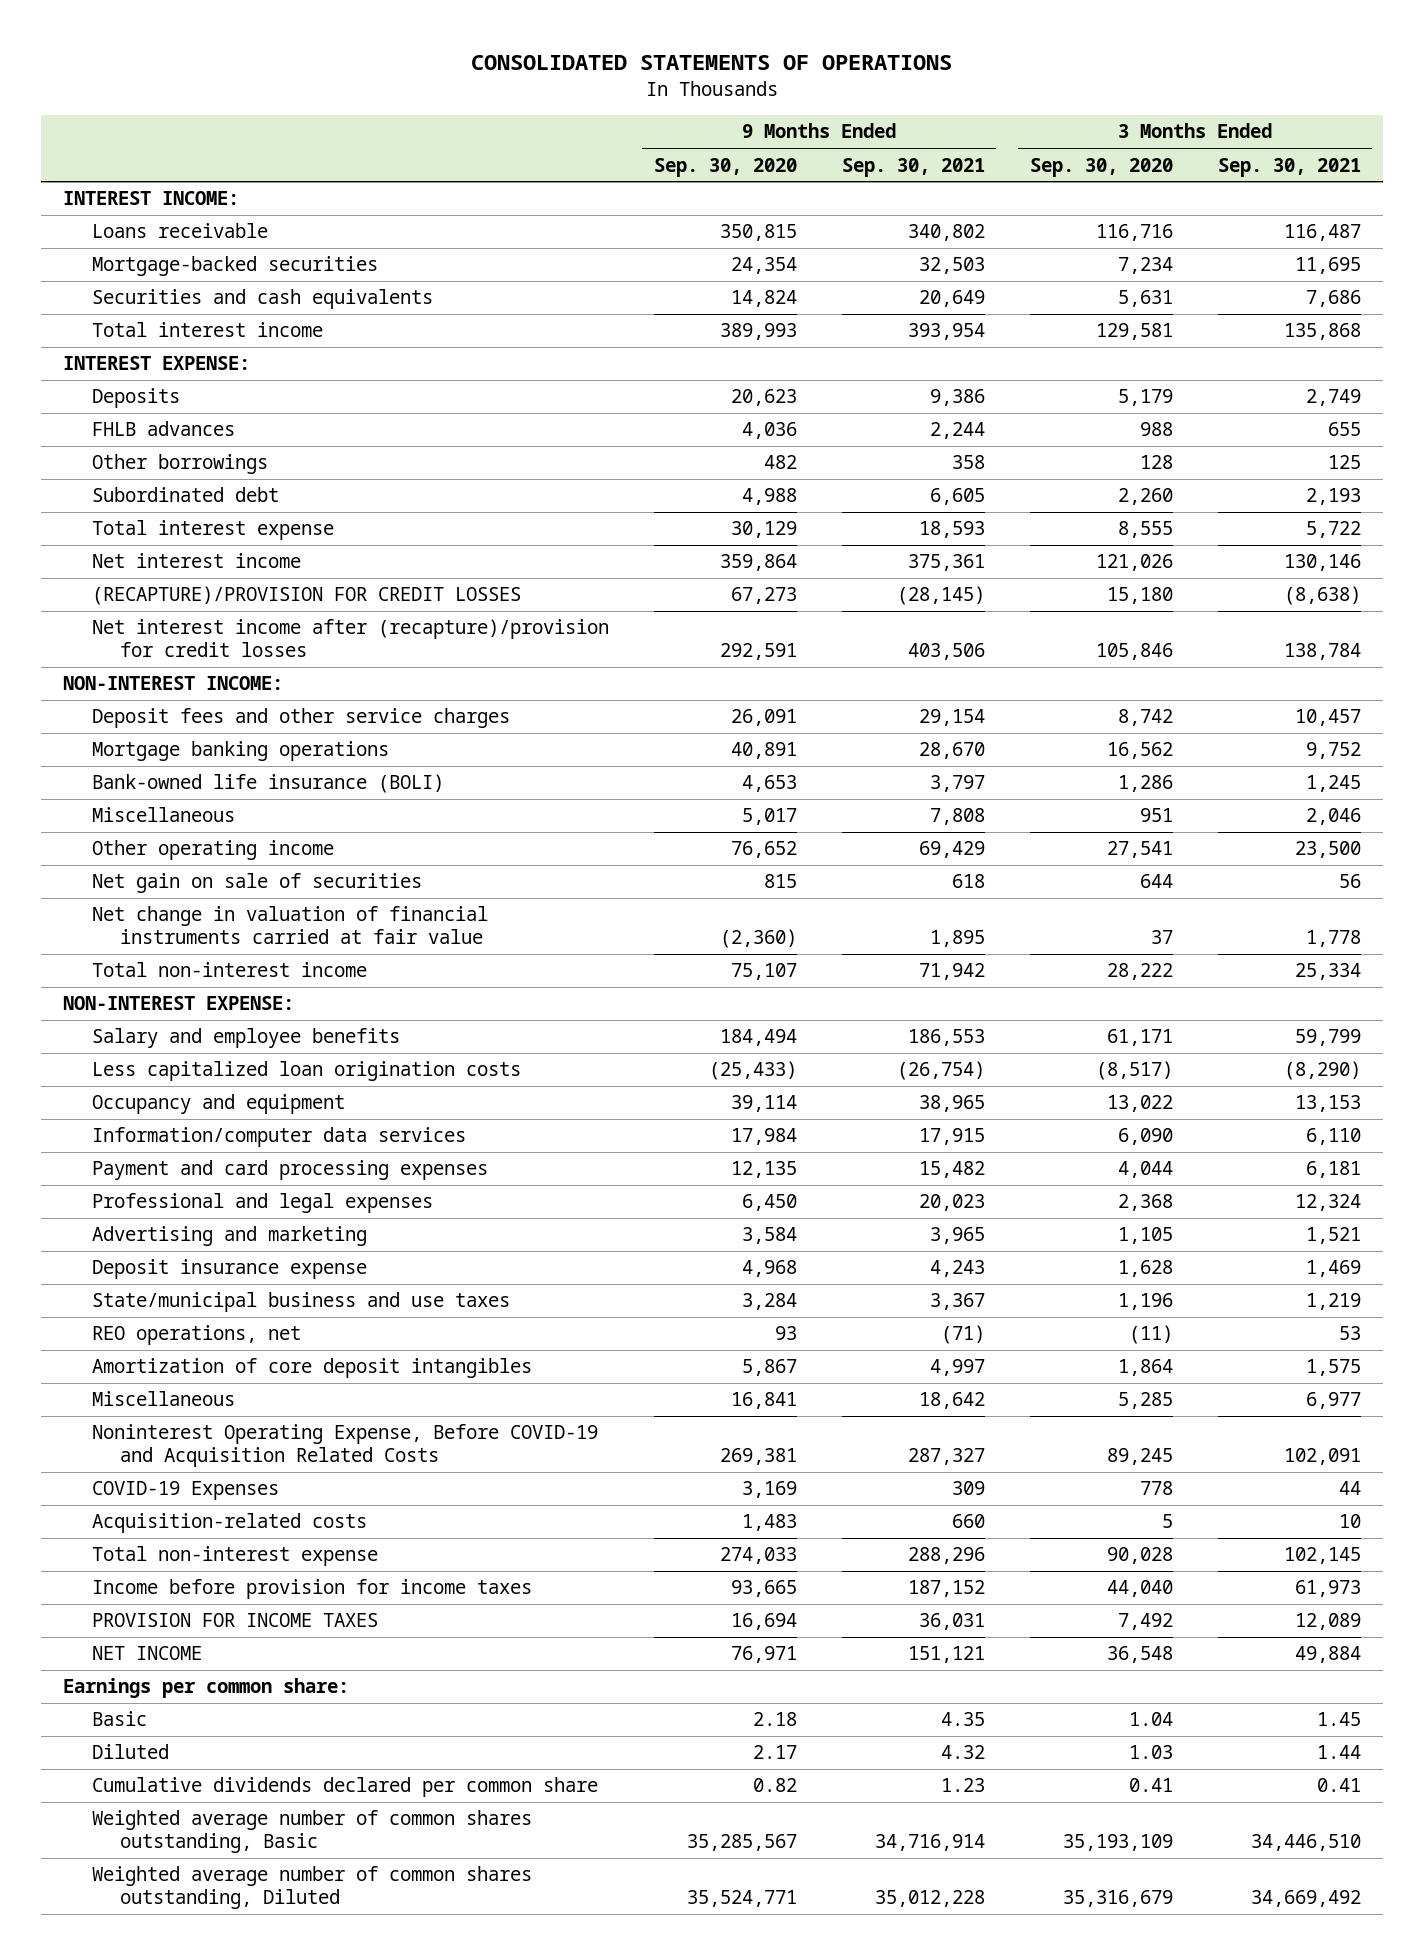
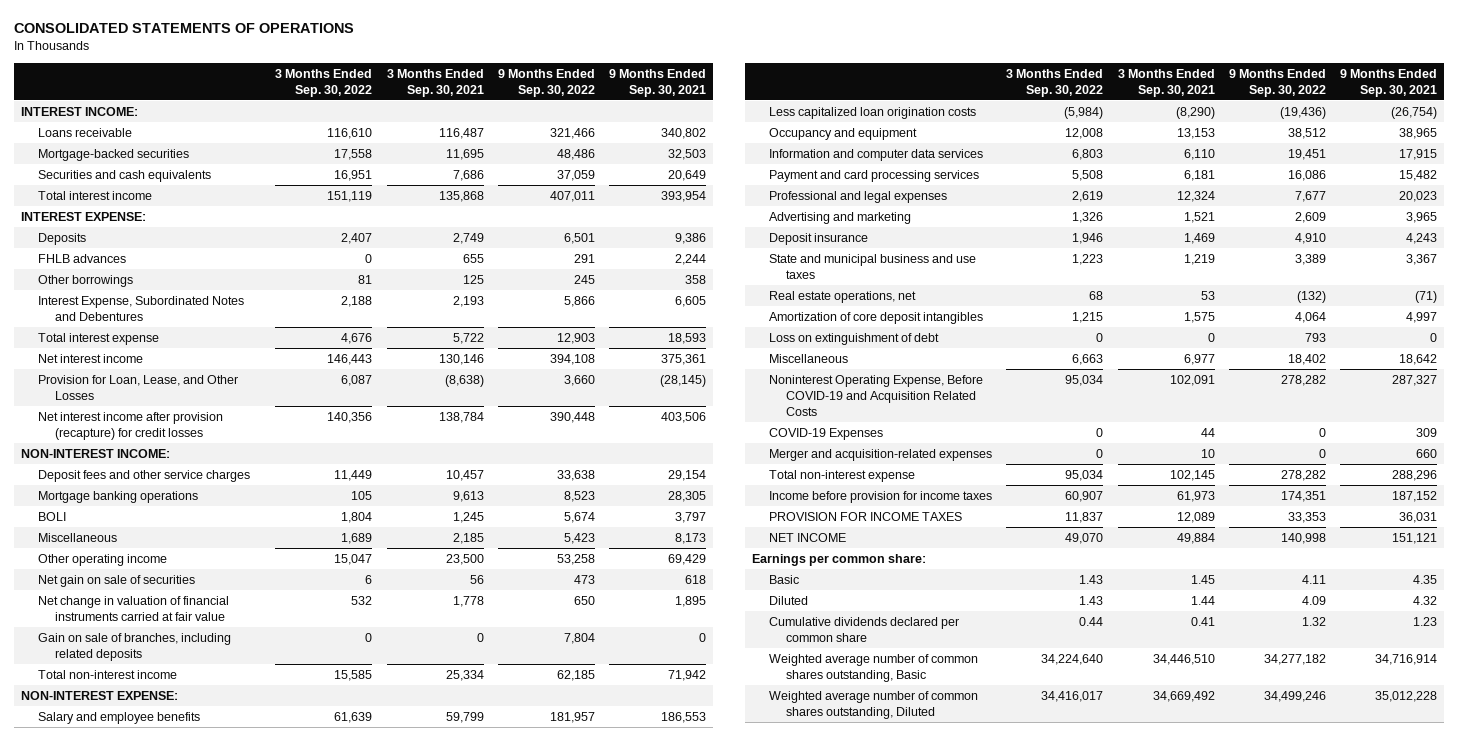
[653,157,797,177] Sep. 30, 2020 -> none
[1029,157,1173,177] Sep. 30, 2020 -> none
none -> [275,68,373,97] 3 Months Ended Sep. 30, 2022
none -> [497,68,595,97] 9 Months Ended Sep. 30, 2022
[91,487,279,503] Subordinated debt -> [38,295,245,321] Interest Expense, Subordinated Notes and Debentures
[91,586,521,606] (RECAPTURE)/PROVISION FOR CREDIT LOSSES -> [38,374,239,400] Provision for Loan, Lease, and Other Losses
[91,619,609,658] Net interest income after (recapture)/provision for credit losses -> [38,411,224,440] Net interest income after provision (recapture) for credit losses
[918,742,985,760] 28,670 -> [668,490,707,502] 28,305
[1305,742,1361,760] 9,752 -> [452,490,484,502] 9,613
[91,774,444,794] Bank-owned life insurance (BOLI) -> [38,511,67,521] BOLI
[929,808,985,826] 7,808 -> [675,532,707,544] 8,173
[1305,808,1361,826] 2,046 -> [452,532,484,544] 2,185
none -> [38,632,232,661] Gain on sale of branches, including related deposits
[91,1127,466,1148] Information/computer data services -> [769,148,984,161] Information and computer data services
[91,1160,488,1181] Payment and card processing expenses -> [769,169,980,182] Payment and card processing services
[91,1259,367,1280] Deposit insurance expense -> [769,232,869,245] Deposit insurance
[91,1292,510,1313] State/municipal business and use taxes -> [769,253,977,279] State and municipal business and use taxes
[91,1325,301,1346] REO operations, net -> [769,290,917,303] Real estate operations, net
none -> [769,332,940,345] Loss on extinguishment of debt
[91,1513,367,1534] Acquisition-related costs -> [769,448,993,461] Merger and acquisition-related expenses

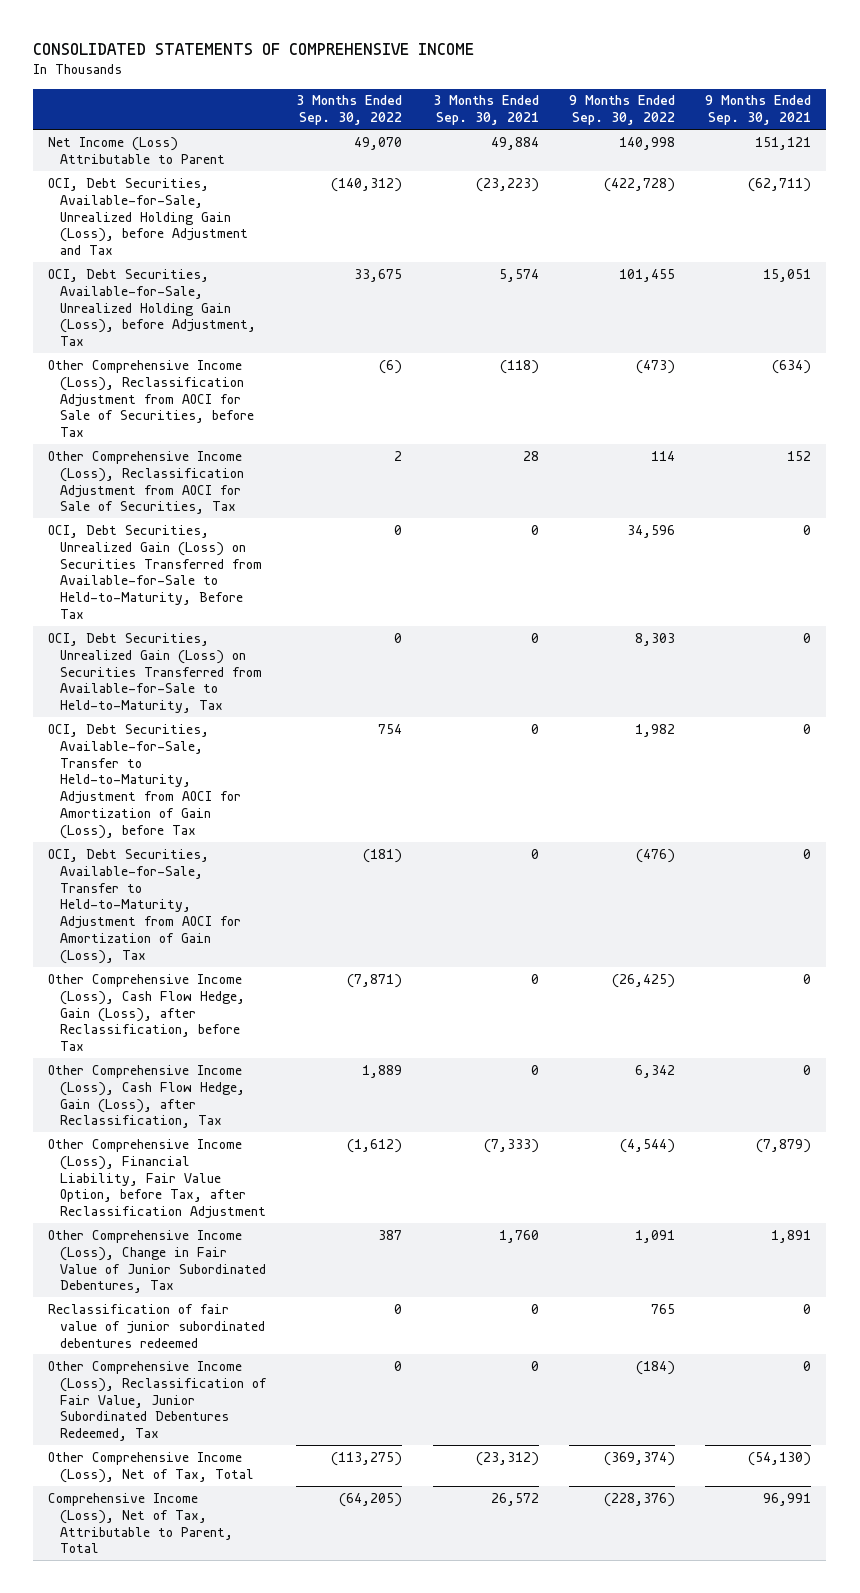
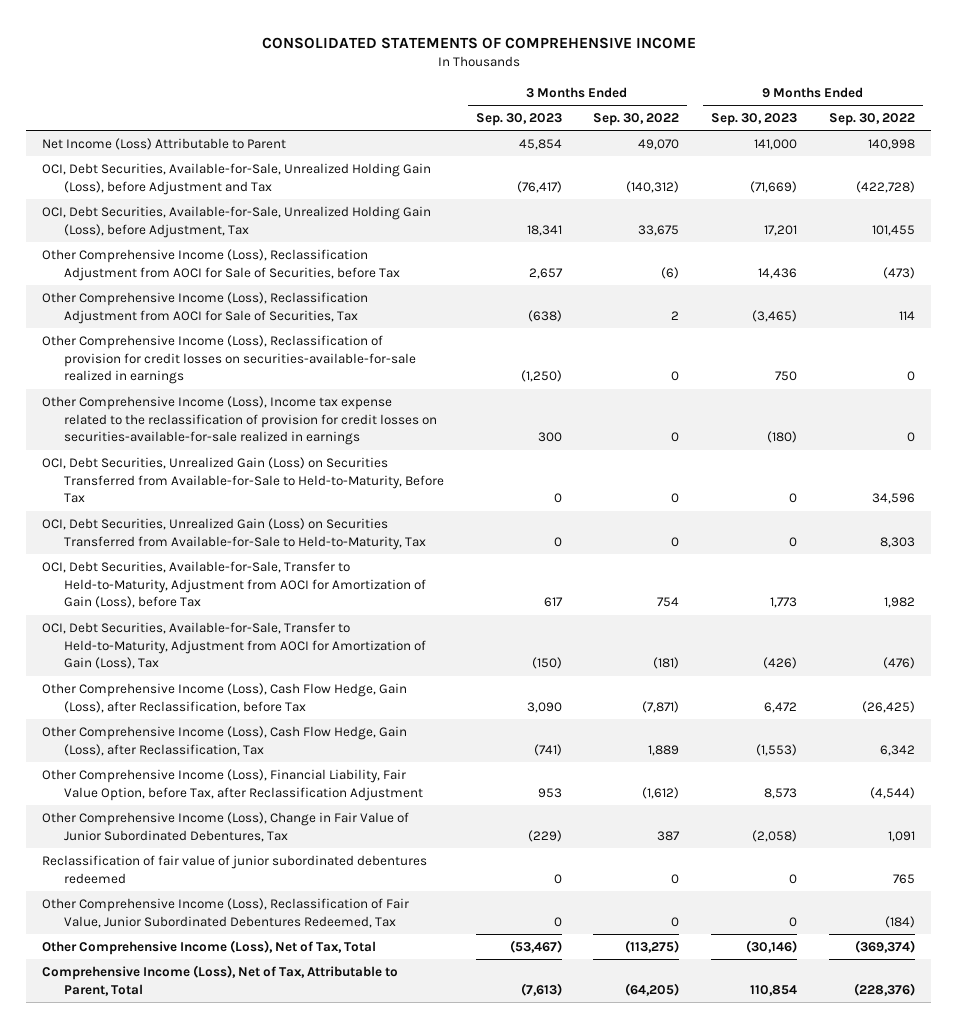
[432,95,539,126] 3 Months Ended Sep. 30, 2021 -> none
[705,95,812,126] 9 Months Ended Sep. 30, 2021 -> none
none -> [475,113,562,127] Sep. 30, 2023
none -> [711,113,798,127] Sep. 30, 2023
none -> [42,334,416,385] Other Comprehensive Income (Loss), Reclassification of provision for credit losses on securities-available-for-sale realized in earnings
none -> [42,395,437,446] Other Comprehensive Income (Loss), Income tax expense related to the reclassification of provision for credit losses on securities-available-for-sale realized in earnings

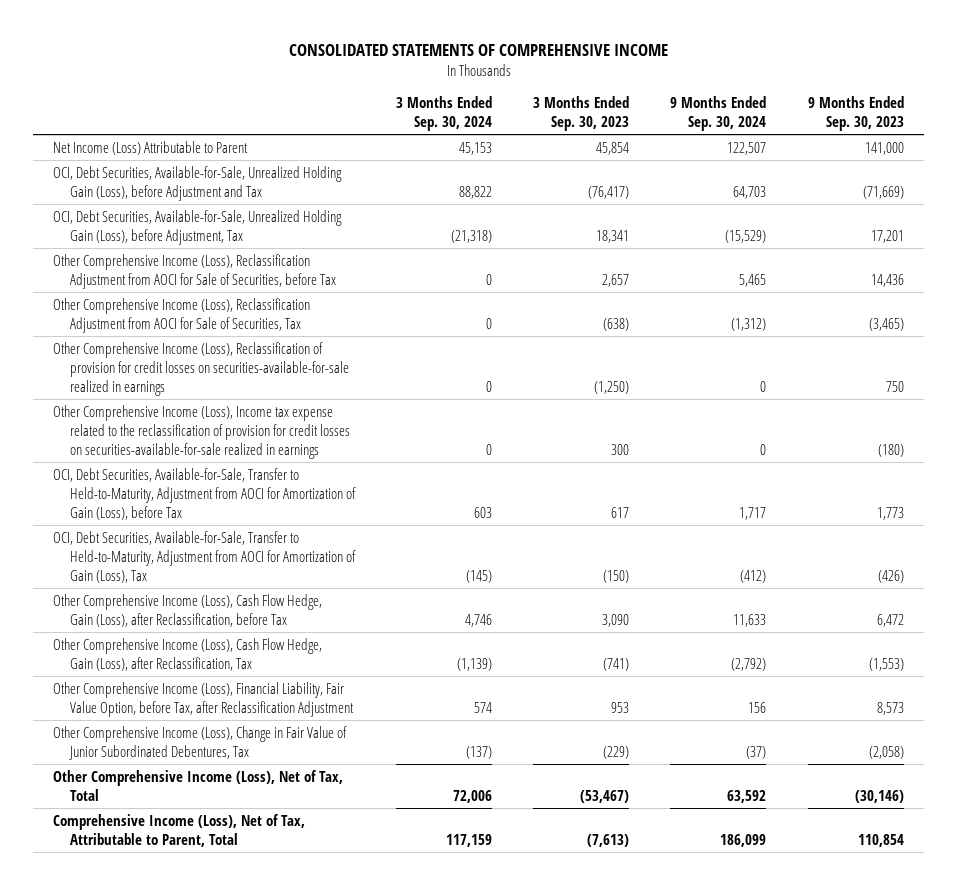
[593,113,680,127] Sep. 30, 2022 -> none
[828,113,915,127] Sep. 30, 2022 -> none
none -> [395,96,492,132] 3 Months Ended Sep. 30, 2024
none -> [670,96,767,132] 9 Months Ended Sep. 30, 2024
[42,456,444,504] OCI, Debt Securities, Unrealized Gain (Loss) on Securities Transferred from Available-for-Sale to Held-to-Maturity, Before Tax -> none
[42,517,426,550] OCI, Debt Securities, Unrealized Gain (Loss) on Securities Transferred from Available-for-Sale to Held-to-Maturity, Tax -> none
[42,854,428,884] Reclassification of fair value of junior subordinated debentures redeemed -> none
[42,897,410,928] Other Comprehensive Income (Loss), Reclassification of Fair Value, Junior Subordinated Debentures Redeemed, Tax -> none

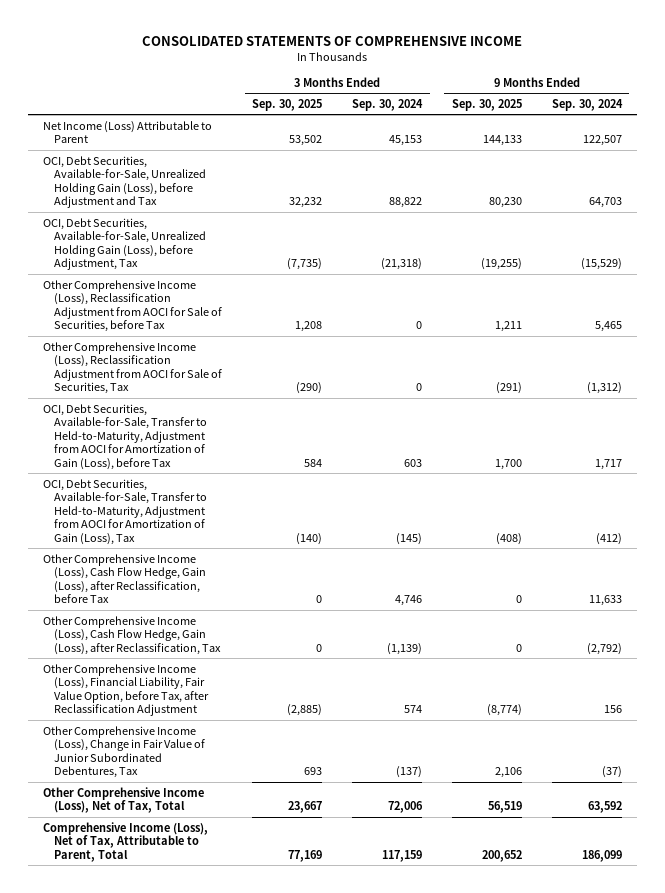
[533,96,630,132] 3 Months Ended Sep. 30, 2023 -> none
[807,96,904,132] 9 Months Ended Sep. 30, 2023 -> none
none -> [252,98,323,111] Sep. 30, 2025
none -> [451,98,522,111] Sep. 30, 2025
[53,341,349,396] Other Comprehensive Income (Loss), Reclassification of provision for credit losses on securities-available-for-sale realized in earnings -> none
[53,404,350,459] Other Comprehensive Income (Loss), Income tax expense related to the reclassification of provision for credit losses on securities-available-for-sale realized in earnings -> none

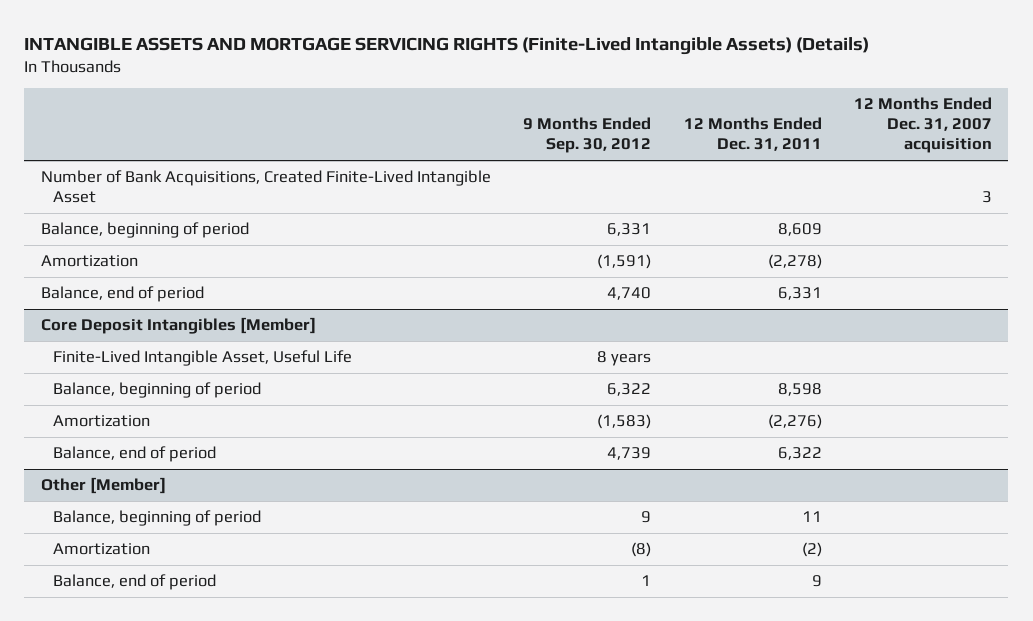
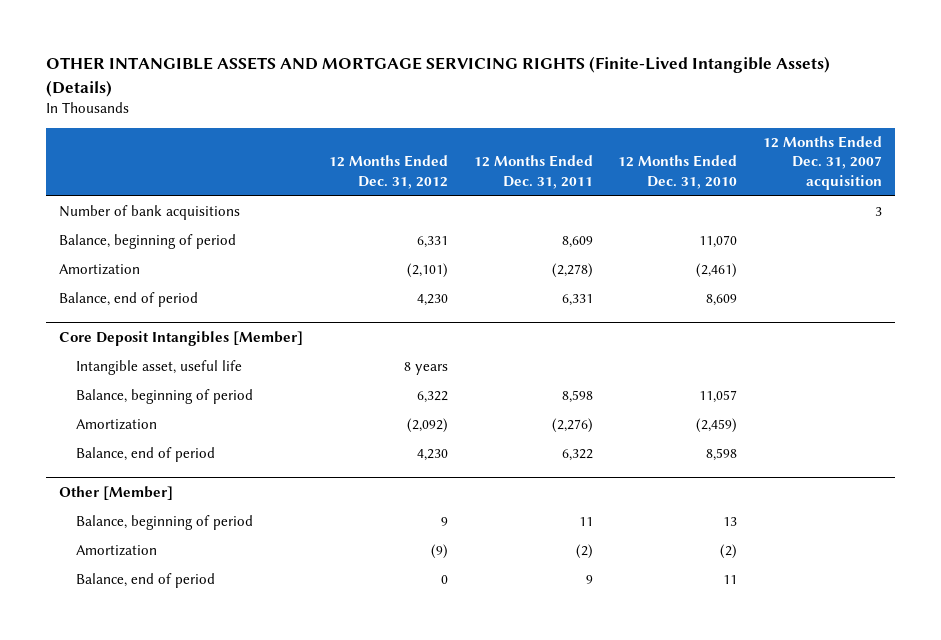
[24,36,870,55] INTANGIBLE ASSETS AND MORTGAGE SERVICING RIGHTS (Finite-Lived Intangible Assets) (Details) -> [46,56,831,97] OTHER INTANGIBLE ASSETS AND MORTGAGE SERVICING RIGHTS (Finite-Lived Intangible Assets) (Details)
[523,117,652,154] 9 Months Ended Sep. 30, 2012 -> none
none -> [328,155,448,189] 12 Months Ended Dec. 31, 2012
none -> [618,155,738,189] 12 Months Ended Dec. 31, 2010
[40,170,491,204] Number of Bank Acquisitions, Created Finite-Lived Intangible Asset -> [59,205,241,221] Number of bank acquisitions
[52,350,352,367] Finite-Lived Intangible Asset, Useful Life -> [76,360,243,376] Intangible asset, useful life

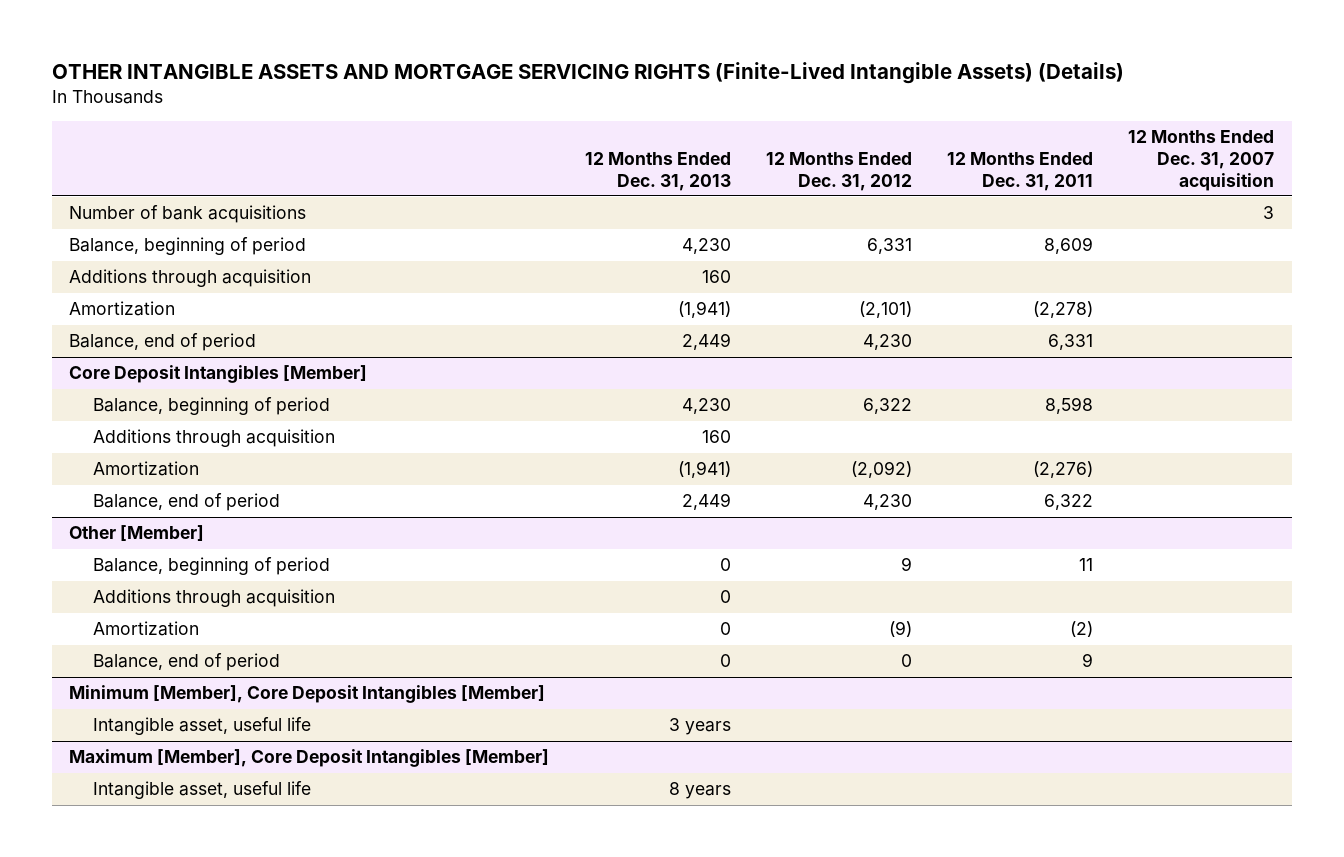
[618,155,738,189] 12 Months Ended Dec. 31, 2010 -> none
none -> [584,151,731,191] 12 Months Ended Dec. 31, 2013
none -> [69,269,312,288] Additions through acquisition
[76,360,243,376] Intangible asset, useful life -> none
none -> [92,429,335,448] Additions through acquisition
none -> [92,589,335,608] Additions through acquisition
none -> [69,685,546,704] Minimum [Member], Core Deposit Intangibles [Member]
none -> [92,717,311,736] Intangible asset, useful life
none -> [69,749,550,768] Maximum [Member], Core Deposit Intangibles [Member]
none -> [92,781,311,800] Intangible asset, useful life

